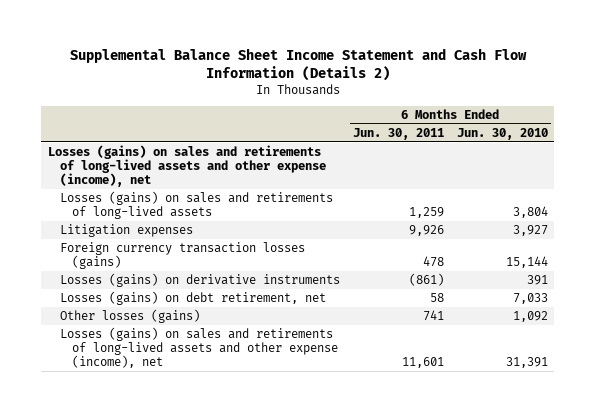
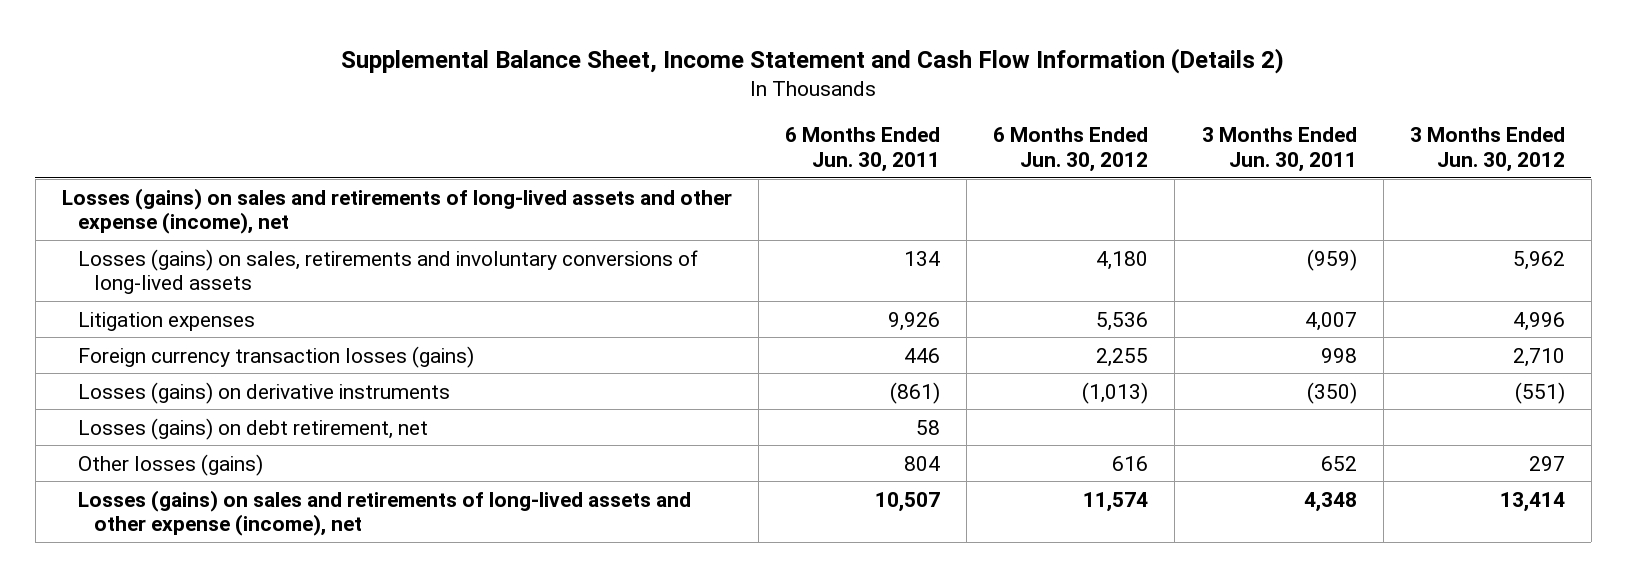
[69,47,527,82] Supplemental Balance Sheet Income Statement and Cash Flow Information (Details 2) -> [341,47,1285,74] Supplemental Balance Sheet, Income Statement and Cash Flow Information (Details 2)
[456,127,548,140] Jun. 30, 2010 -> none
none -> [993,127,1149,172] 6 Months Ended Jun. 30, 2012
none -> [1201,127,1357,172] 3 Months Ended Jun. 30, 2011
none -> [1409,127,1565,172] 3 Months Ended Jun. 30, 2012
[59,191,333,220] Losses (gains) on sales and retirements of long-lived assets -> [77,248,698,295] Losses (gains) on sales, retirements and involuntary conversions of long-lived assets
[408,207,444,219] 1,259 -> [903,250,940,266] 134
[422,256,444,268] 478 -> [903,347,940,363] 446
[422,310,444,322] 741 -> [903,455,940,471] 804
[401,357,444,369] 11,601 -> [874,491,940,512] 10,507

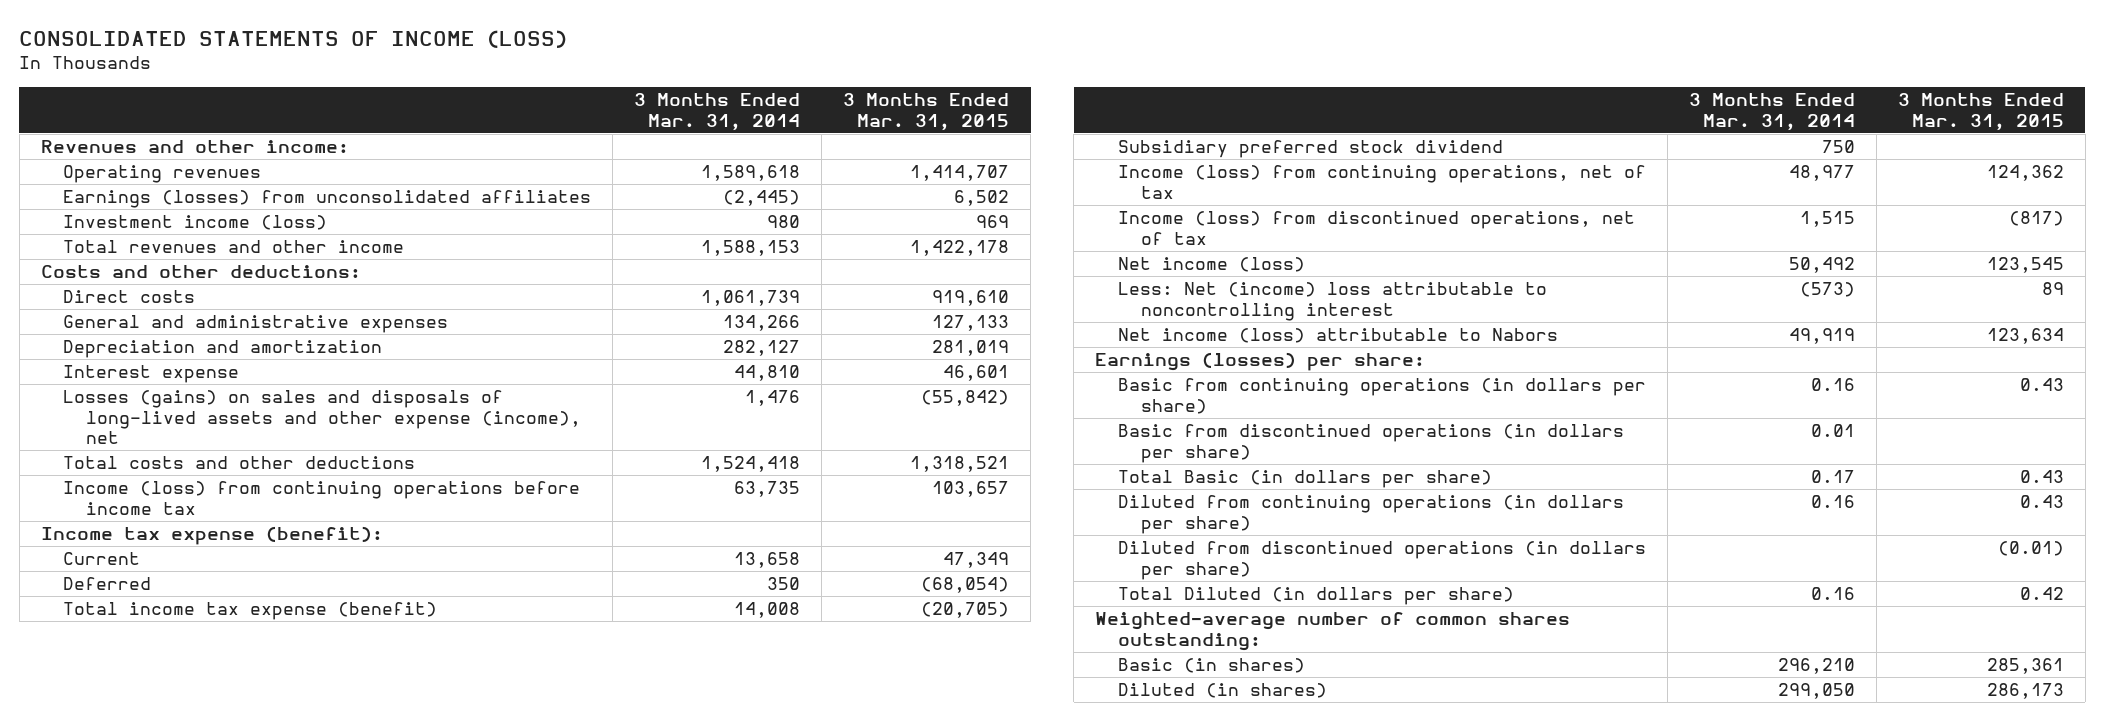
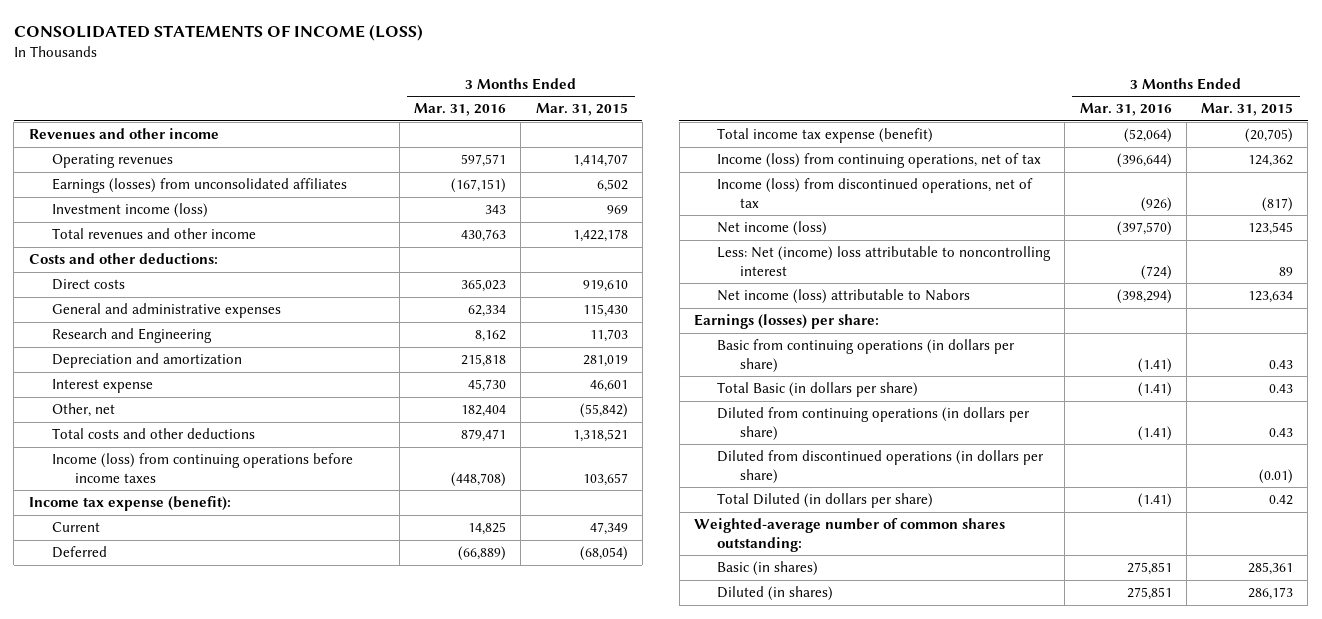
[634,93,801,131] 3 Months Ended Mar. 31, 2014 -> none
none -> [414,103,507,117] Mar. 31, 2016
[40,140,349,154] Revenues and other income: -> [28,128,219,140] Revenues and other income
[932,315,1010,332] 127,133 -> [582,304,628,318] 115,430
none -> [51,328,212,344] Research and Engineering
[63,390,582,445] Losses (gains) on sales and disposals of long-lived assets and other expense (income), net -> [51,403,115,418] Other, net
[63,481,581,515] Income (loss) from continuing operations before income tax -> [51,453,353,483] Income (loss) from continuing operations before income taxes
[1118,140,1504,159] Subsidiary preferred stock dividend -> none
[1118,424,1625,463] Basic from discontinued operations (in dollars per share) -> none

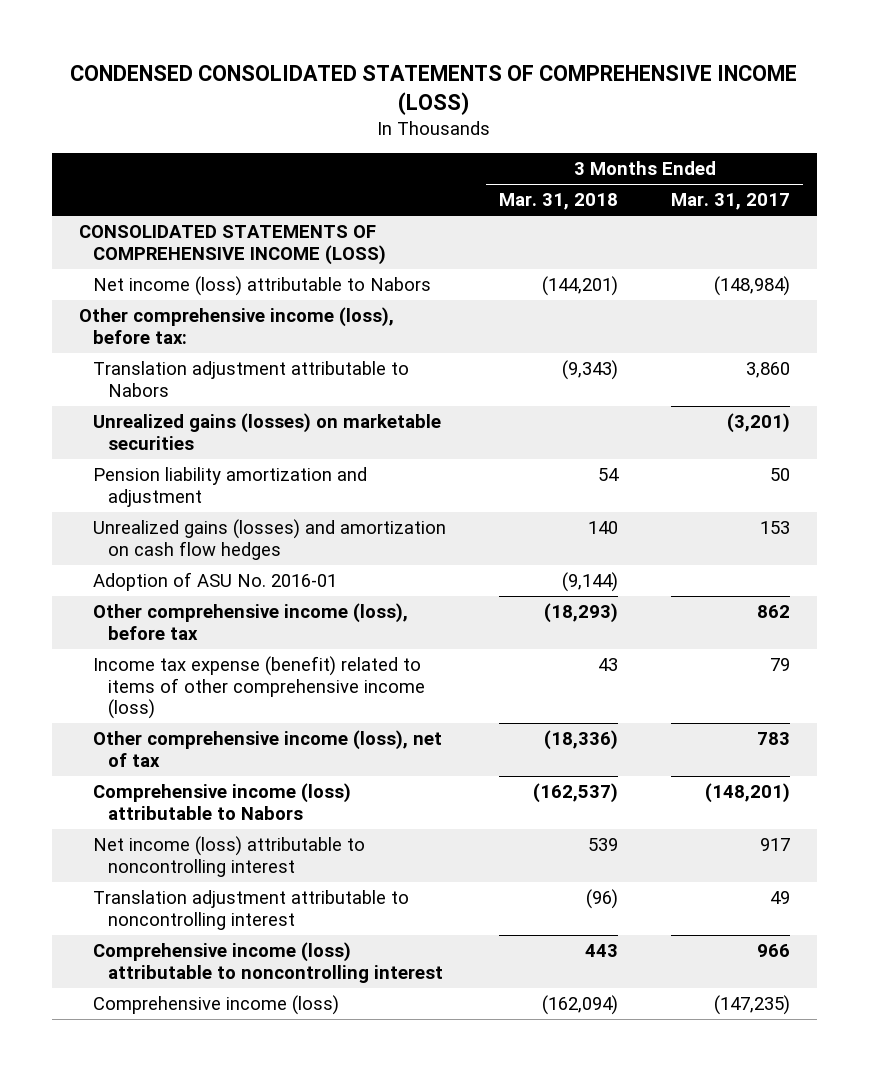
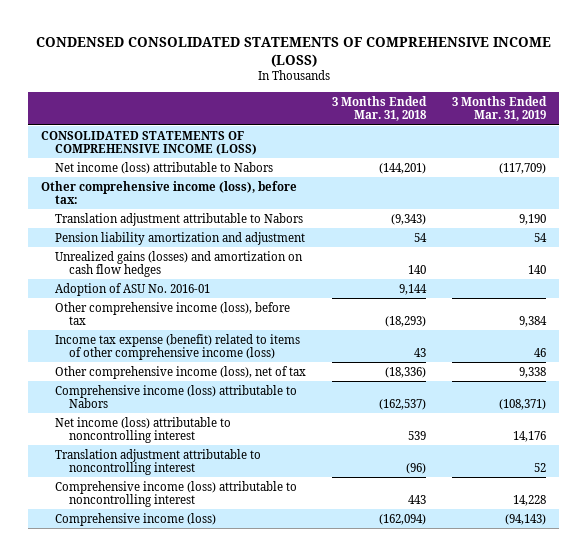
[671,193,791,211] Mar. 31, 2017 -> none
none -> [451,95,547,122] 3 Months Ended Mar. 31, 2019
[93,413,442,450] Unrealized gains (losses) on marketable securities -> none
[562,572,619,593] (9,144) -> [398,283,427,295] 9,144

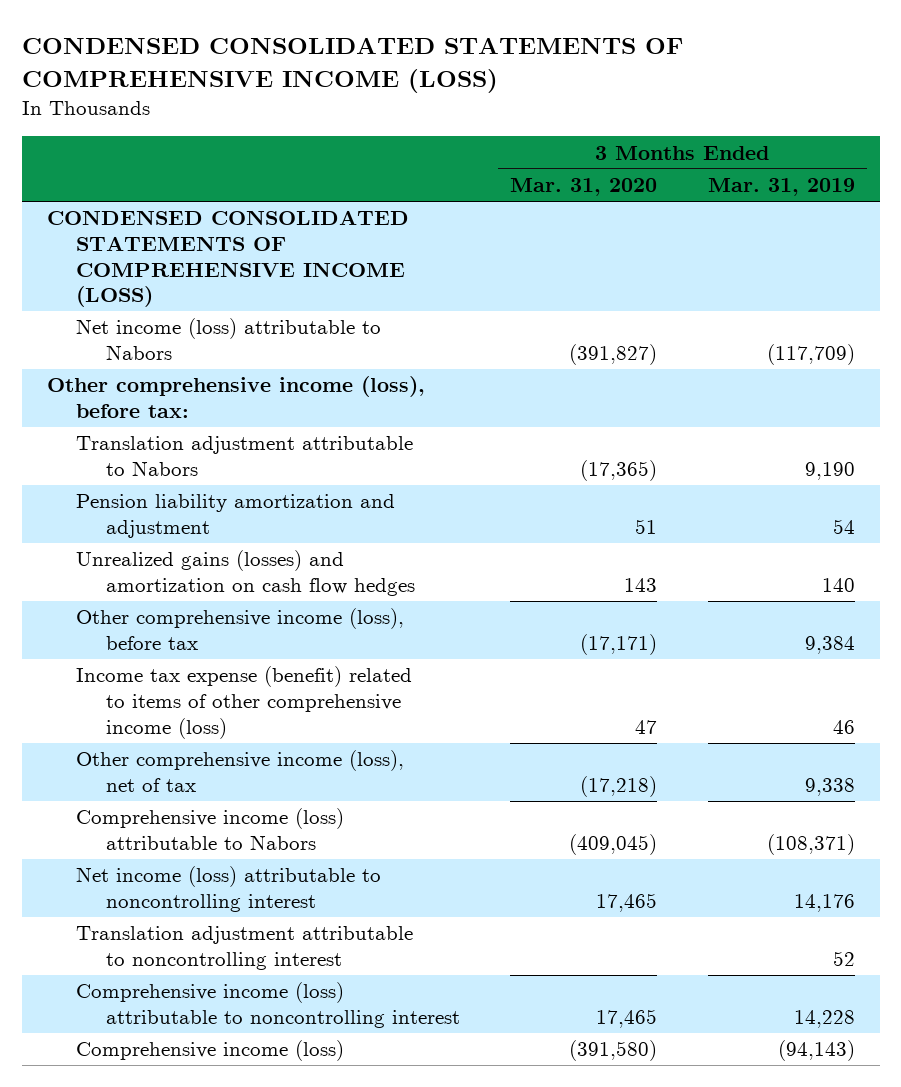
[331,95,427,122] 3 Months Ended Mar. 31, 2018 -> none
none -> [510,178,658,197] Mar. 31, 2020
[41,130,258,156] CONSOLIDATED STATEMENTS OF COMPREHENSIVE INCOME (LOSS) -> [46,210,409,308] CONDENSED CONSOLIDATED STATEMENTS OF COMPREHENSIVE INCOME (LOSS)
[55,282,211,296] Adoption of ASU No. 2016-01 -> none

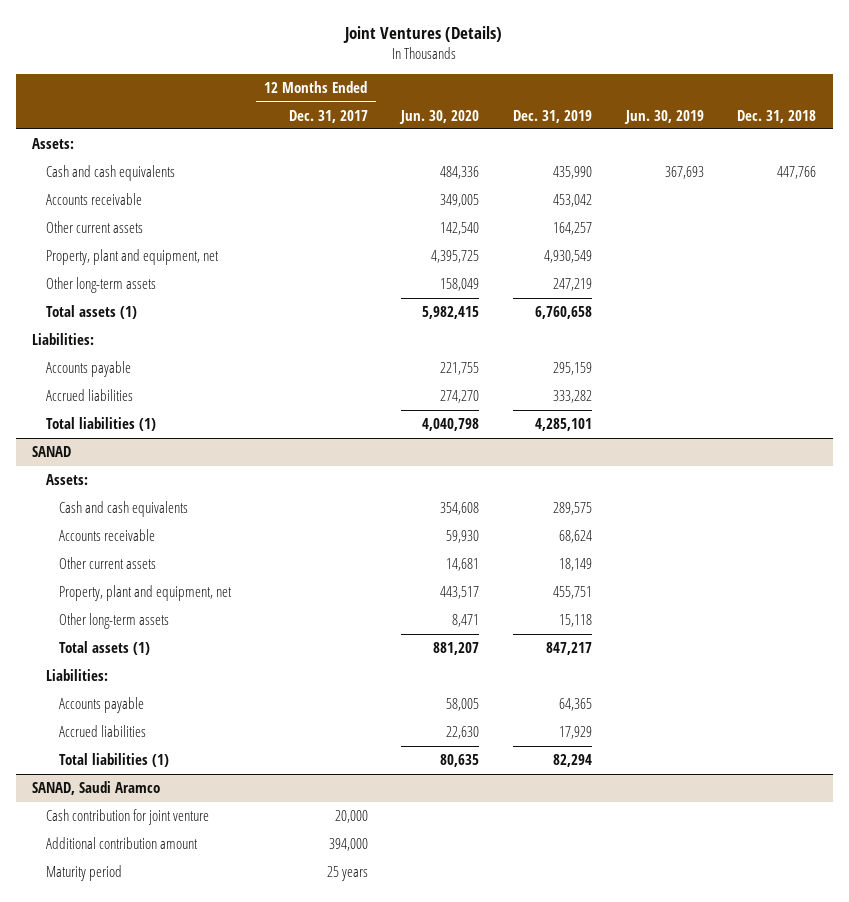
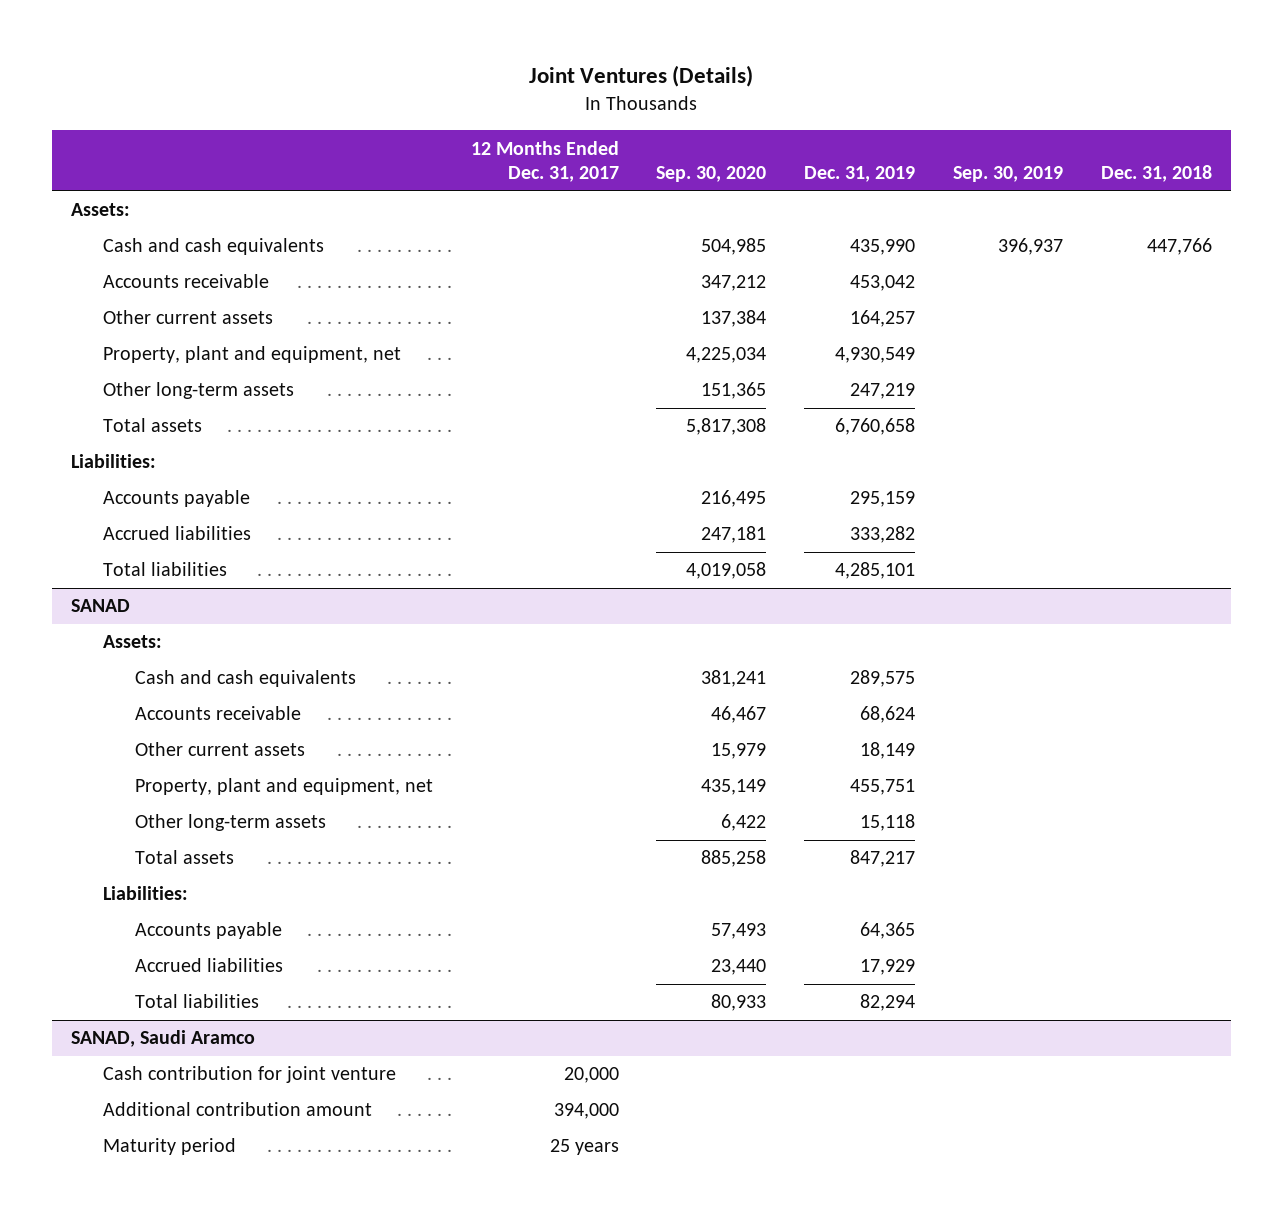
[399,109,480,124] Jun. 30, 2020 -> none
[623,109,704,124] Jun. 30, 2019 -> none
none -> [656,166,767,183] Sep. 30, 2020
none -> [952,166,1063,183] Sep. 30, 2019
[45,305,137,320] Total assets (1) -> [102,418,202,433] Total assets
[45,417,156,432] Total liabilities (1) -> [102,562,227,577] Total liabilities
[59,641,151,656] Total assets (1) -> [134,850,234,865] Total assets
[59,753,170,768] Total liabilities (1) -> [134,994,259,1009] Total liabilities

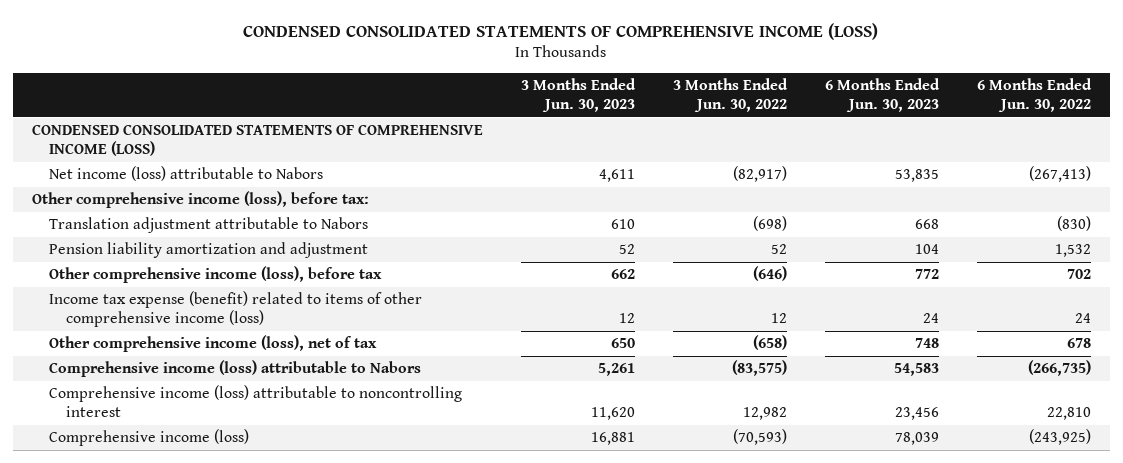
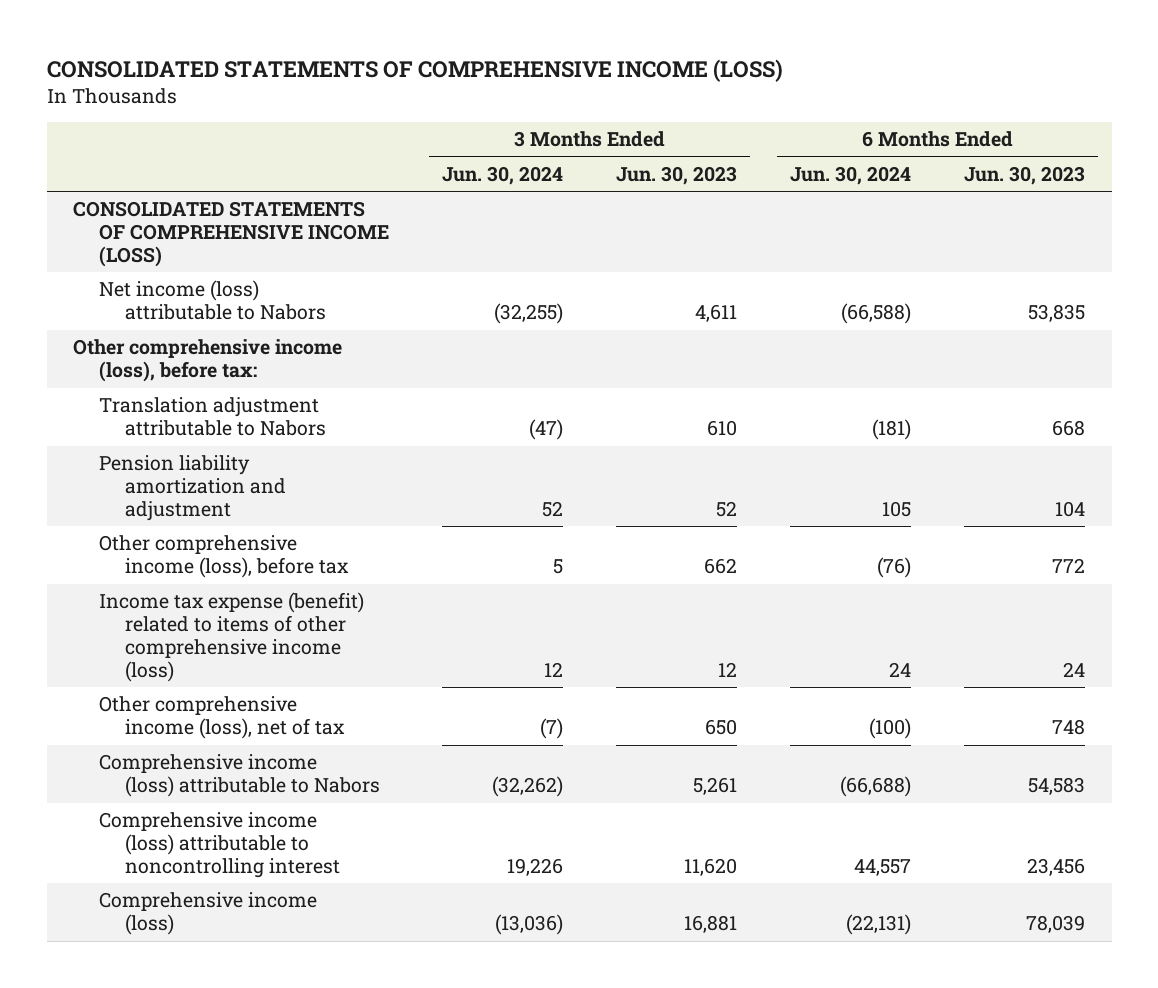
[243,22,879,40] CONDENSED CONSOLIDATED STATEMENTS OF COMPREHENSIVE INCOME (LOSS) -> [46,58,783,82] CONSOLIDATED STATEMENTS OF COMPREHENSIVE INCOME (LOSS)
[672,78,788,113] 3 Months Ended Jun. 30, 2022 -> none
[976,78,1092,113] 6 Months Ended Jun. 30, 2022 -> none
none -> [442,165,564,185] Jun. 30, 2024
none -> [790,165,912,185] Jun. 30, 2024
[31,124,483,157] CONDENSED CONSOLIDATED STATEMENTS OF COMPREHENSIVE INCOME (LOSS) -> [73,201,390,268] CONSOLIDATED STATEMENTS OF COMPREHENSIVE INCOME (LOSS)

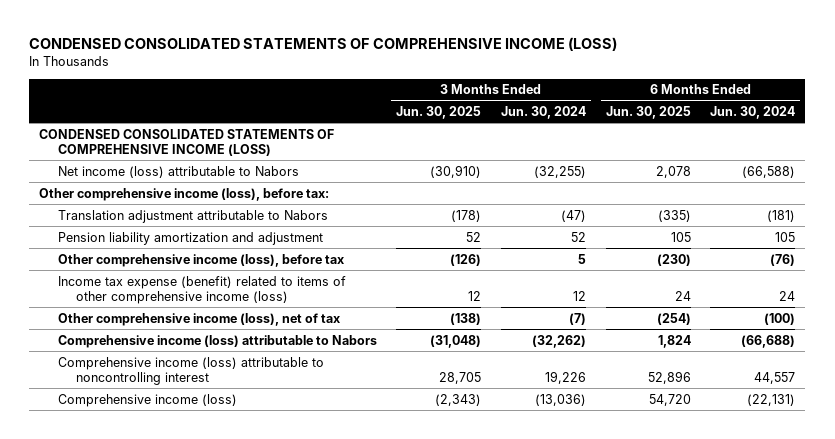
[46,58,783,82] CONSOLIDATED STATEMENTS OF COMPREHENSIVE INCOME (LOSS) -> [29,36,618,51] CONDENSED CONSOLIDATED STATEMENTS OF COMPREHENSIVE INCOME (LOSS)
[616,165,738,185] Jun. 30, 2023 -> none
[964,165,1086,185] Jun. 30, 2023 -> none
none -> [396,106,482,120] Jun. 30, 2025
none -> [605,106,691,120] Jun. 30, 2025
[73,201,390,268] CONSOLIDATED STATEMENTS OF COMPREHENSIVE INCOME (LOSS) -> [39,128,335,156] CONDENSED CONSOLIDATED STATEMENTS OF COMPREHENSIVE INCOME (LOSS)

